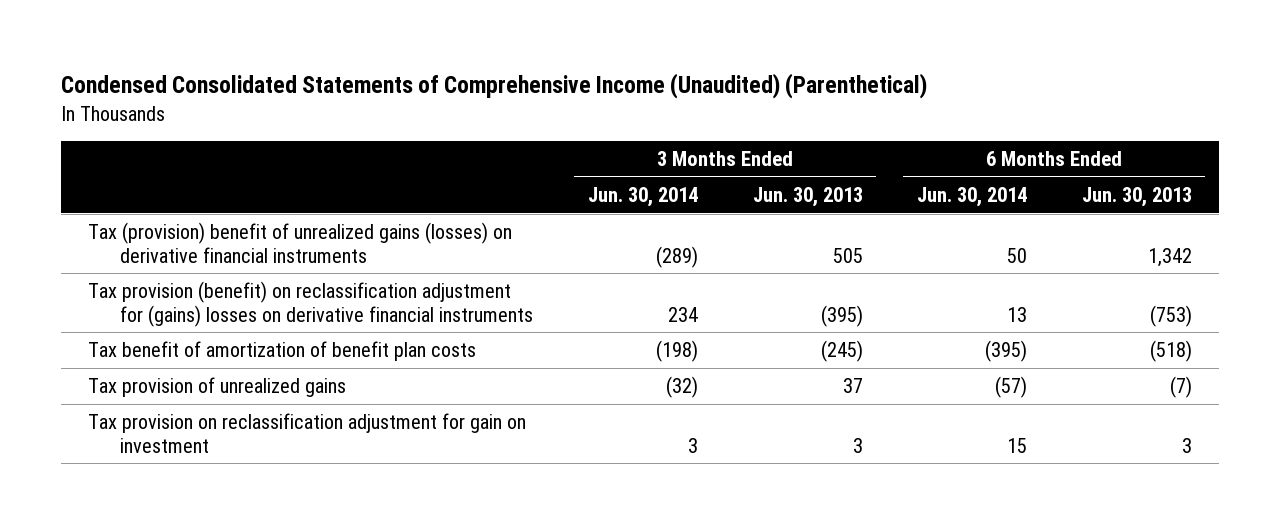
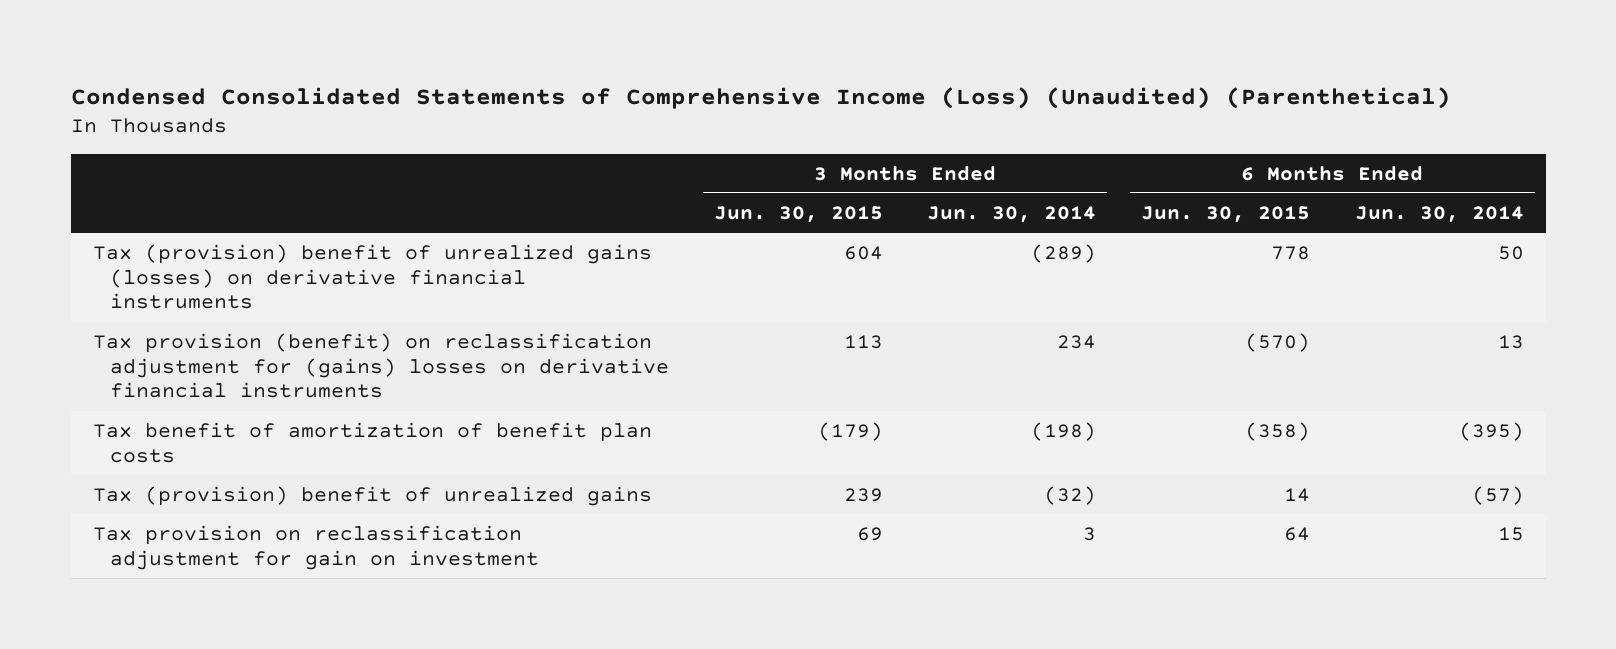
[60,72,927,99] Condensed Consolidated Statements of Comprehensive Income (Unaudited) (Parenthetical) -> [70,86,1451,109] Condensed Consolidated Statements of Comprehensive Income (Loss) (Unaudited) (Parenthetical)
[752,187,863,208] Jun. 30, 2013 -> none
[1081,187,1192,208] Jun. 30, 2013 -> none
none -> [713,205,883,223] Jun. 30, 2015
none -> [1140,205,1310,223] Jun. 30, 2015
[88,377,347,398] Tax provision of unrealized gains -> [92,485,652,506] Tax (provision) benefit of unrealized gains

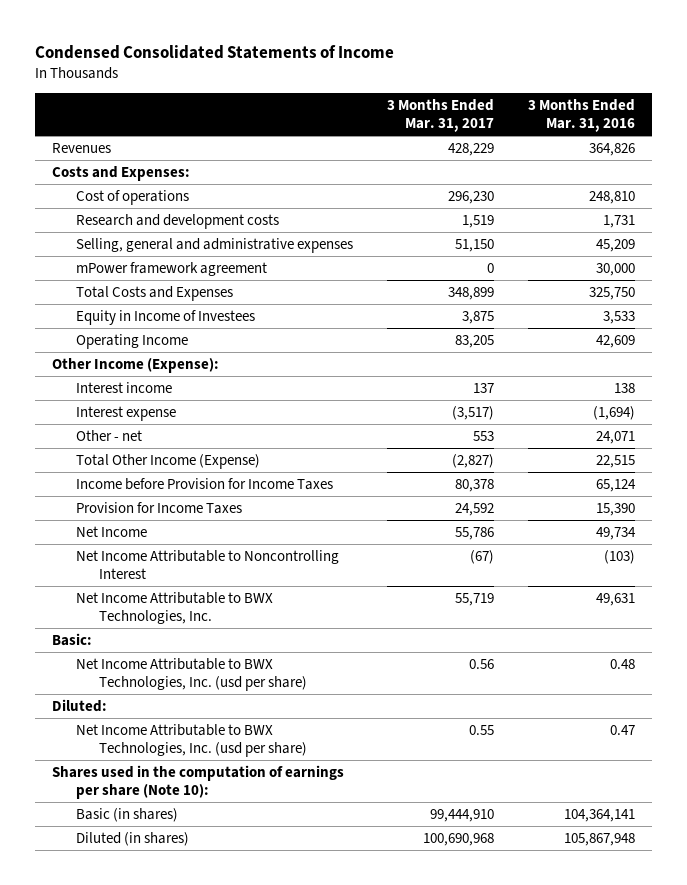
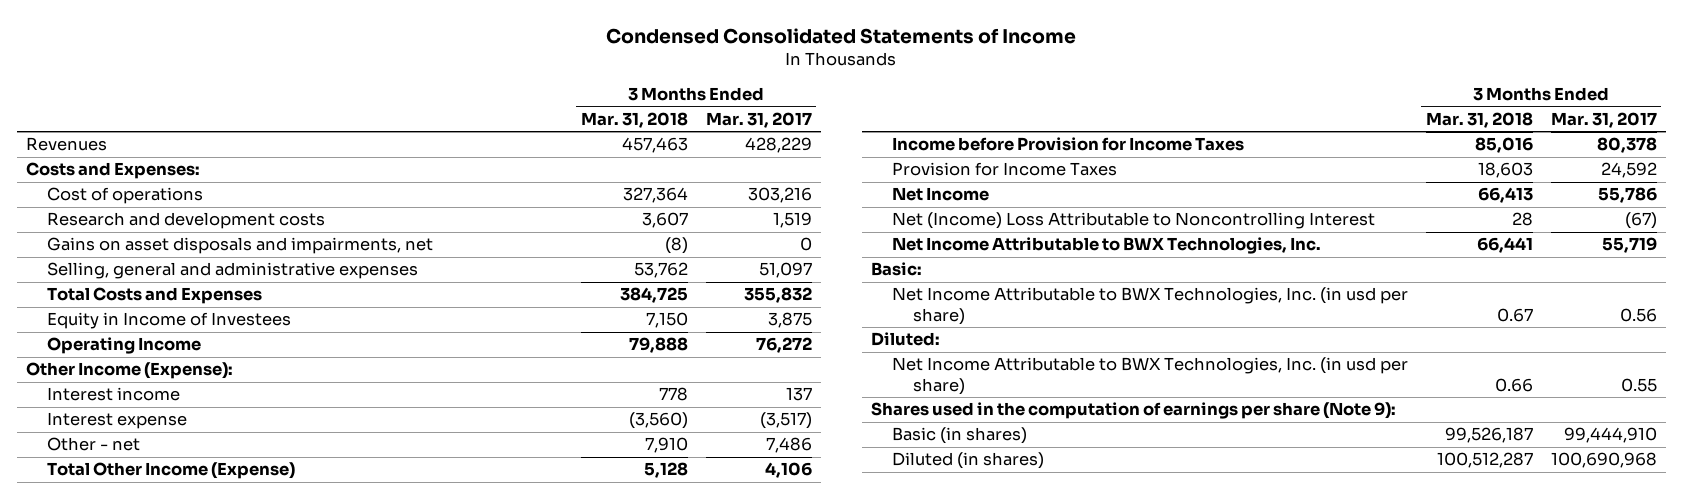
[527,99,635,133] 3 Months Ended Mar. 31, 2016 -> none
none -> [580,111,688,128] Mar. 31, 2018
[447,191,494,205] 296,230 -> [747,187,812,204] 303,216
[75,262,267,277] mPower framework agreement -> none
none -> [46,237,433,255] Gains on asset disposals and impairments, net
[454,239,494,253] 51,150 -> [758,262,812,279] 51,097
[447,287,494,301] 348,899 -> [743,287,812,304] 355,832
[454,335,494,349] 83,205 -> [755,337,812,354] 76,272
[472,431,494,442] 553 -> [765,437,812,454] 7,486
[451,454,494,469] (2,827) -> [764,462,812,479] 4,106
[75,550,339,579] Net Income Attributable to Noncontrolling Interest -> [891,212,1375,230] Net (Income) Loss Attributable to Noncontrolling Interest
[75,658,307,691] Net Income Attributable to BWX Technologies, Inc. (usd per share) -> [891,287,1408,326] Net Income Attributable to BWX Technologies, Inc. (in usd per share)
[75,724,307,757] Net Income Attributable to BWX Technologies, Inc. (usd per share) -> [891,357,1408,396] Net Income Attributable to BWX Technologies, Inc. (in usd per share)
[52,765,345,799] Shares used in the computation of earnings per share (Note 10): -> [871,402,1397,420] Shares used in the computation of earnings per share (Note 9):

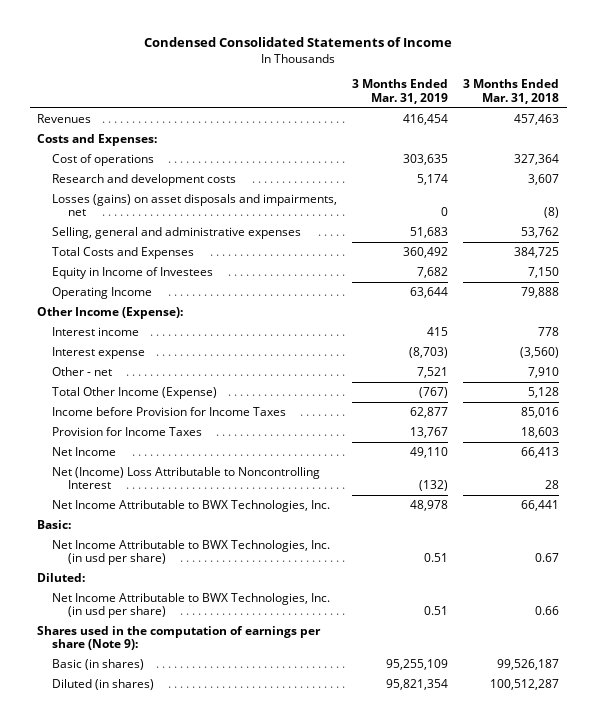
[705,111,812,128] Mar. 31, 2017 -> none
none -> [352,79,449,104] 3 Months Ended Mar. 31, 2019
[46,237,433,255] Gains on asset disposals and impairments, net -> [52,193,338,217] Losses (gains) on asset disposals and impairments, net

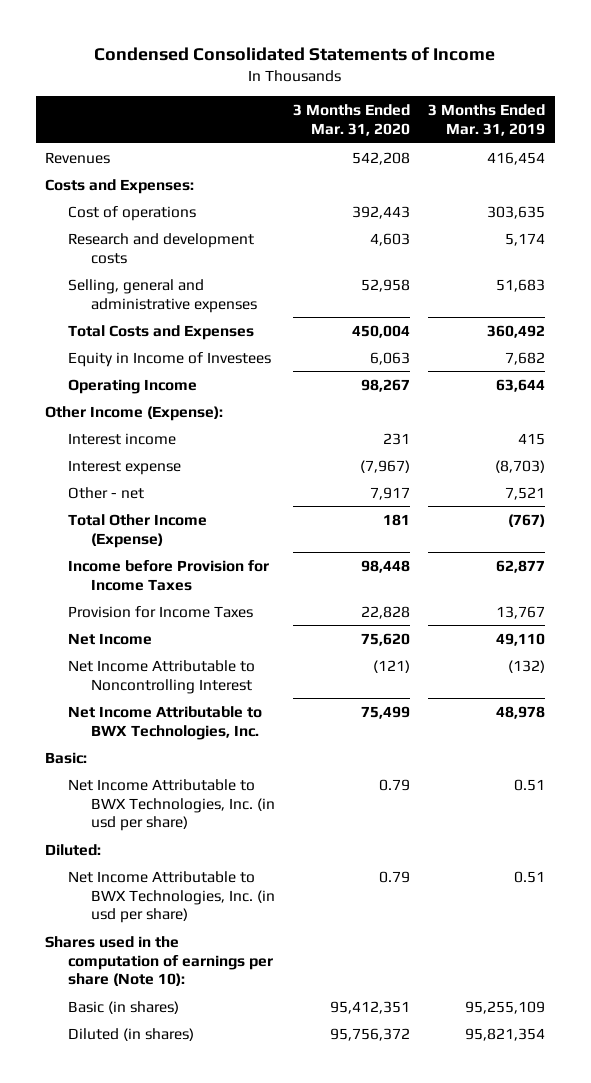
[463,79,560,104] 3 Months Ended Mar. 31, 2018 -> none
none -> [293,104,411,136] 3 Months Ended Mar. 31, 2020
[52,193,338,217] Losses (gains) on asset disposals and impairments, net -> none
[52,466,321,490] Net (Income) Loss Attributable to Noncontrolling Interest -> [67,659,255,694] Net Income Attributable to Noncontrolling Interest
[37,625,322,651] Shares used in the computation of earnings per share (Note 9): -> [45,935,273,987] Shares used in the computation of earnings per share (Note 10):

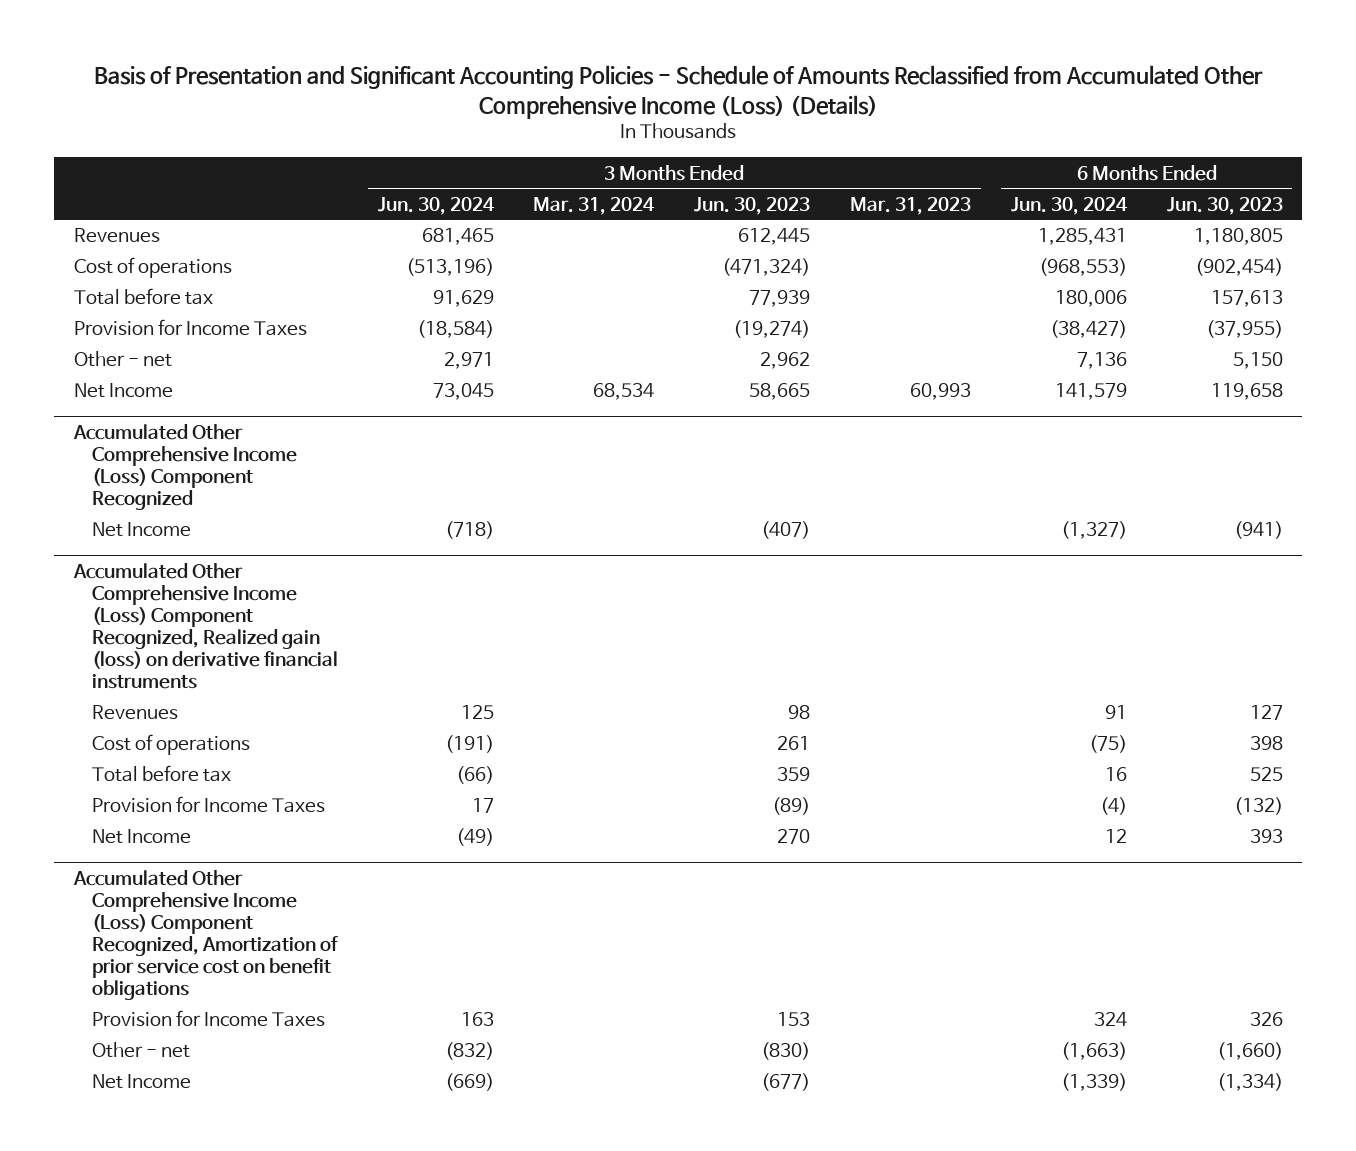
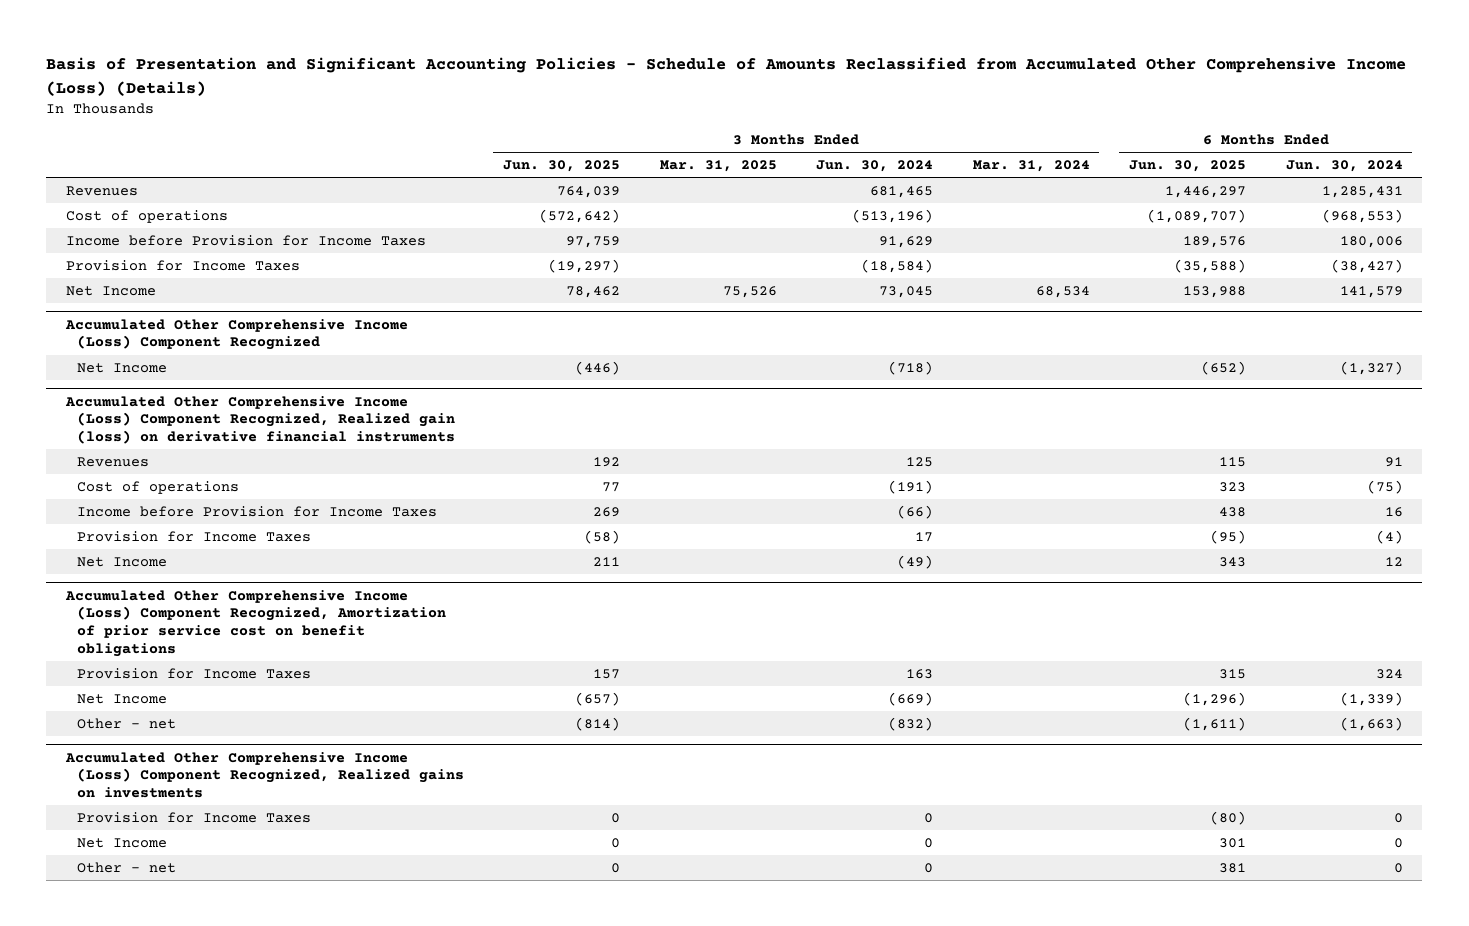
[694,196,811,215] Jun. 30, 2023 -> none
[850,196,972,215] Mar. 31, 2023 -> none
[1166,196,1283,215] Jun. 30, 2023 -> none
none -> [503,159,621,172] Jun. 30, 2025
none -> [659,159,777,172] Mar. 31, 2025
none -> [1129,159,1247,172] Jun. 30, 2025
[73,288,213,306] Total before tax -> [66,234,427,246] Income before Provision for Income Taxes
[73,351,172,368] Other - net -> none
[91,765,231,783] Total before tax -> [76,505,437,517] Income before Provision for Income Taxes
[91,1042,190,1059] Other - net -> [76,717,176,729] Other - net
none -> [65,751,464,799] Accumulated Other Comprehensive Income (Loss) Component Recognized, Realized gains on investments
none -> [76,811,311,823] Provision for Income Taxes
none -> [76,837,167,848] Net Income
none -> [76,861,176,873] Other - net

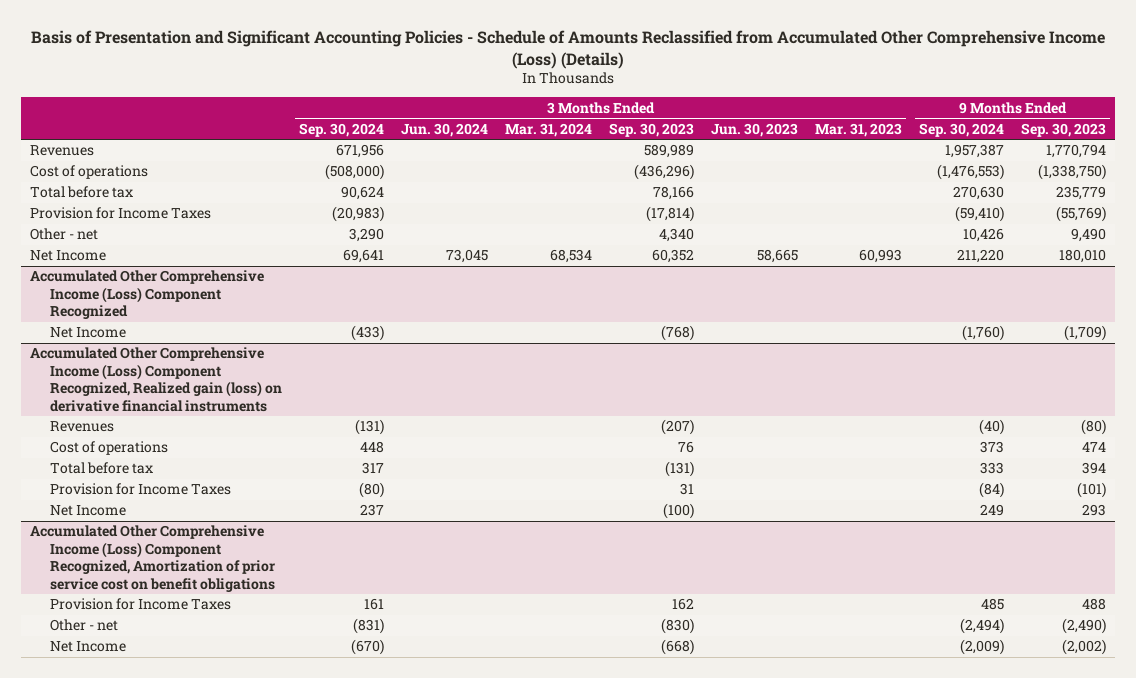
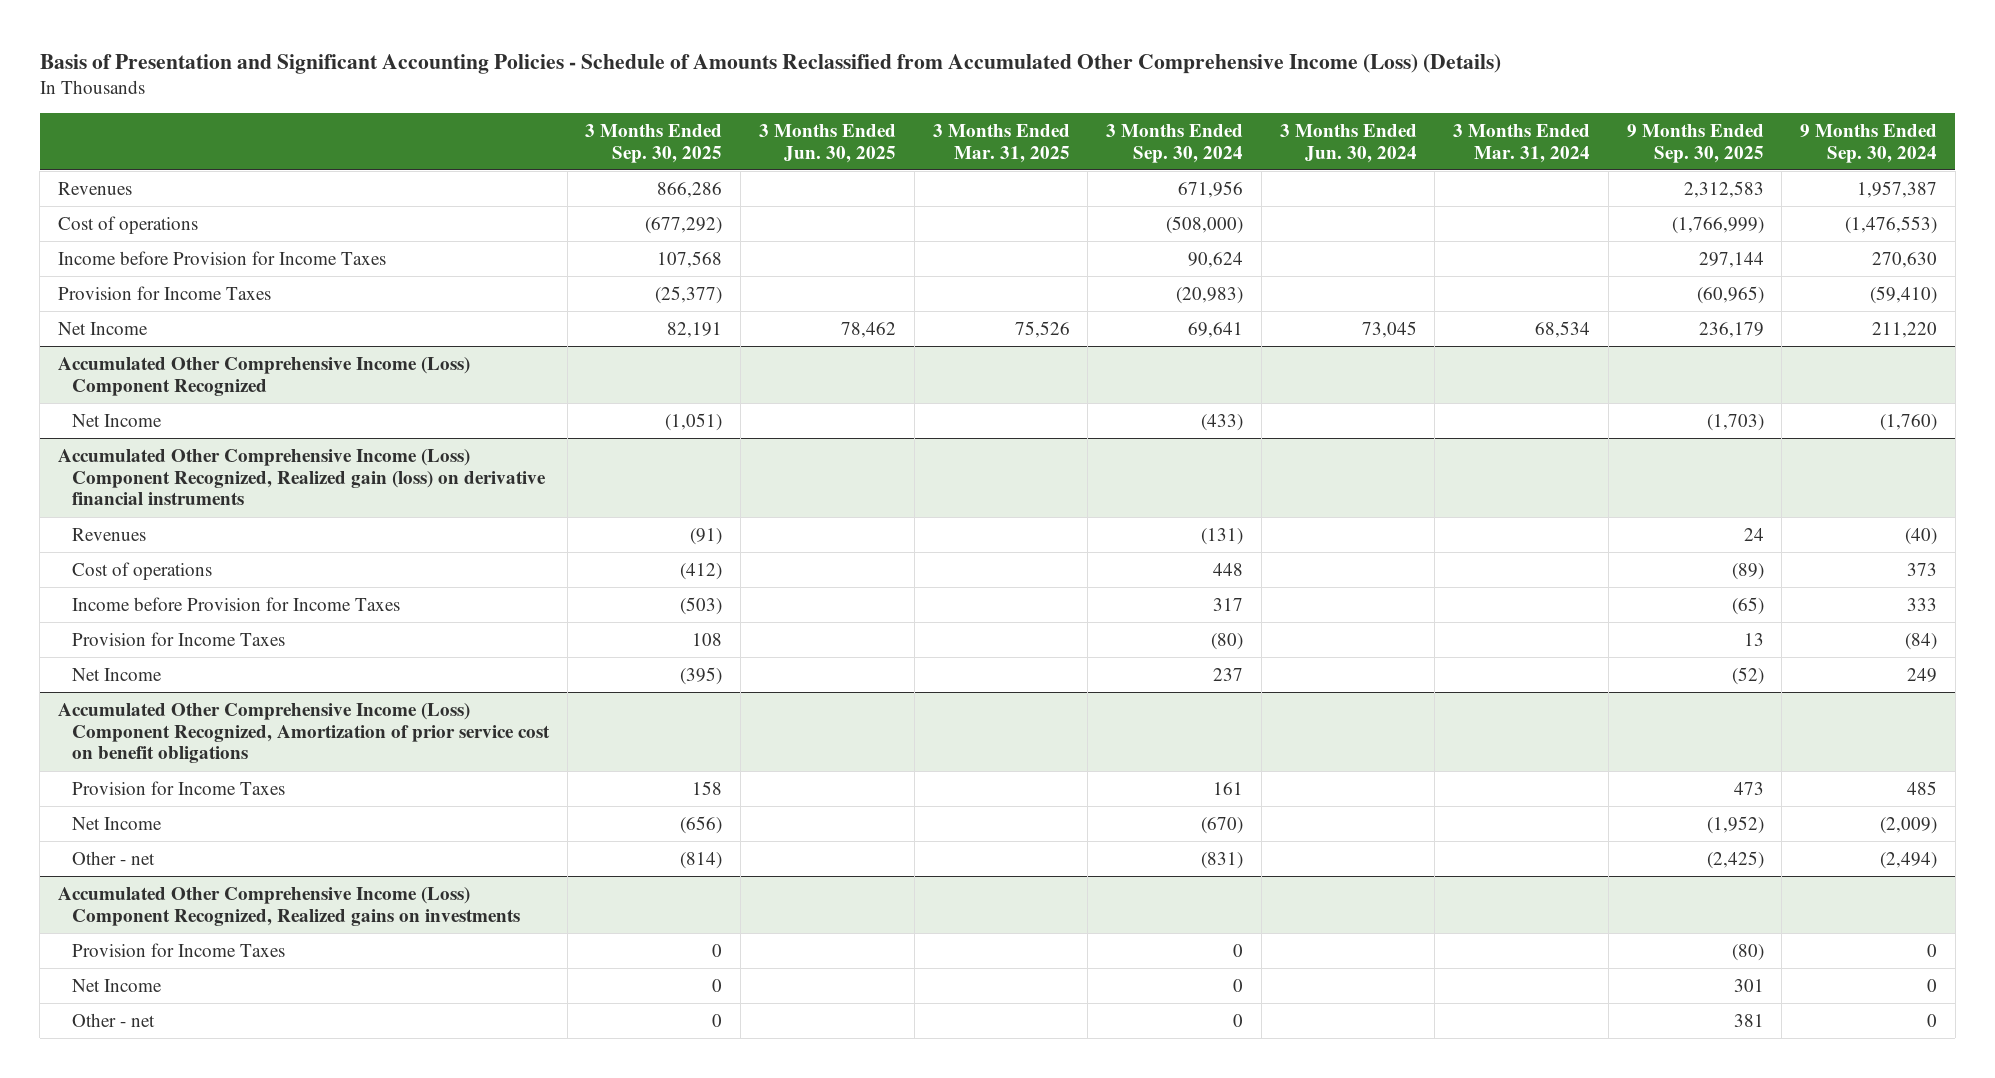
[609,122,695,137] Sep. 30, 2023 -> none
[711,122,799,137] Jun. 30, 2023 -> none
[815,122,903,137] Mar. 31, 2023 -> none
[1021,122,1107,137] Sep. 30, 2023 -> none
none -> [585,123,723,163] 3 Months Ended Sep. 30, 2025
none -> [758,123,896,163] 3 Months Ended Jun. 30, 2025
none -> [932,123,1070,163] 3 Months Ended Mar. 31, 2025
none -> [1626,123,1764,163] 9 Months Ended Sep. 30, 2025
[29,186,133,199] Total before tax -> [58,250,387,265] Income before Provision for Income Taxes
[29,228,98,241] Other - net -> none
[50,462,154,475] Total before tax -> [71,596,400,611] Income before Provision for Income Taxes
[50,619,119,632] Other - net -> [71,850,155,865] Other - net
none -> [58,886,520,926] Accumulated Other Comprehensive Income (Loss) Component Recognized, Realized gains on investments
none -> [71,942,285,957] Provision for Income Taxes
none -> [71,978,162,992] Net Income
none -> [71,1012,155,1027] Other - net

